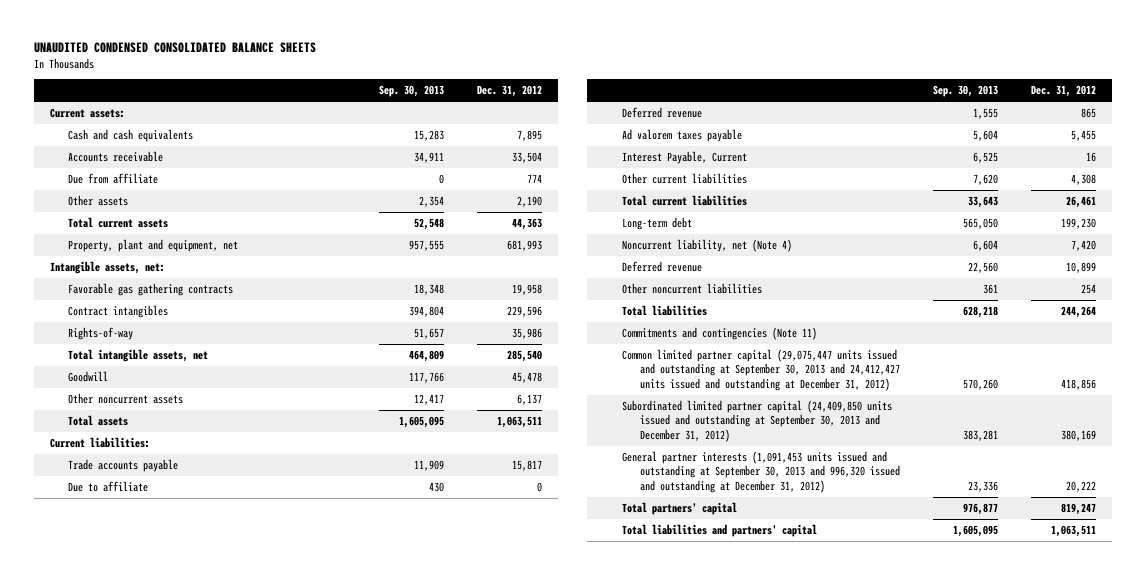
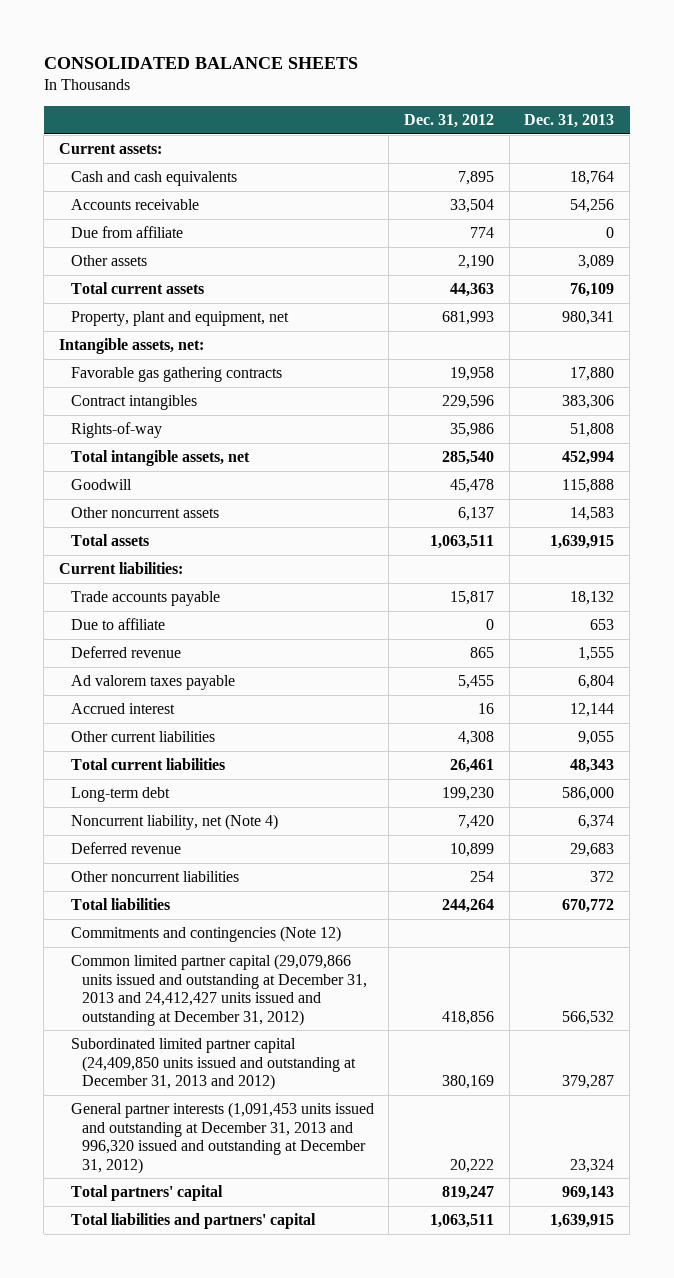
[33,41,316,53] UNAUDITED CONDENSED CONSOLIDATED BALANCE SHEETS -> [43,56,358,69] CONSOLIDATED BALANCE SHEETS
[379,85,445,98] Sep. 30, 2013 -> none
none -> [524,113,615,128] Dec. 31, 2013
[622,151,748,165] Interest Payable, Current -> [70,703,175,715] Accrued interest
[622,327,818,341] Commitments and contingencies (Note 11) -> [70,926,341,943] Commitments and contingencies (Note 12)
[622,349,901,391] Common limited partner capital (29,075,447 units issued and outstanding at September 30, 2013 and 24,412,427 units issued and outstanding at December 31, 2012) -> [70,954,368,1026] Common limited partner capital (29,079,866 units issued and outstanding at December 31, 2013 and 24,412,427 units issued and outstanding at December 31, 2012)
[622,400,893,442] Subordinated limited partner capital (24,409,850 units issued and outstanding at September 30, 2013 and December 31, 2012) -> [70,1038,357,1091] Subordinated limited partner capital (24,409,850 units issued and outstanding at December 31, 2013 and 2012)
[622,451,901,493] General partner interests (1,091,453 units issued and outstanding at September 30, 2013 and 996,320 issued and outstanding at December 31, 2012) -> [70,1102,374,1174] General partner interests (1,091,453 units issued and outstanding at December 31, 2013 and 996,320 issued and outstanding at December 31, 2012)

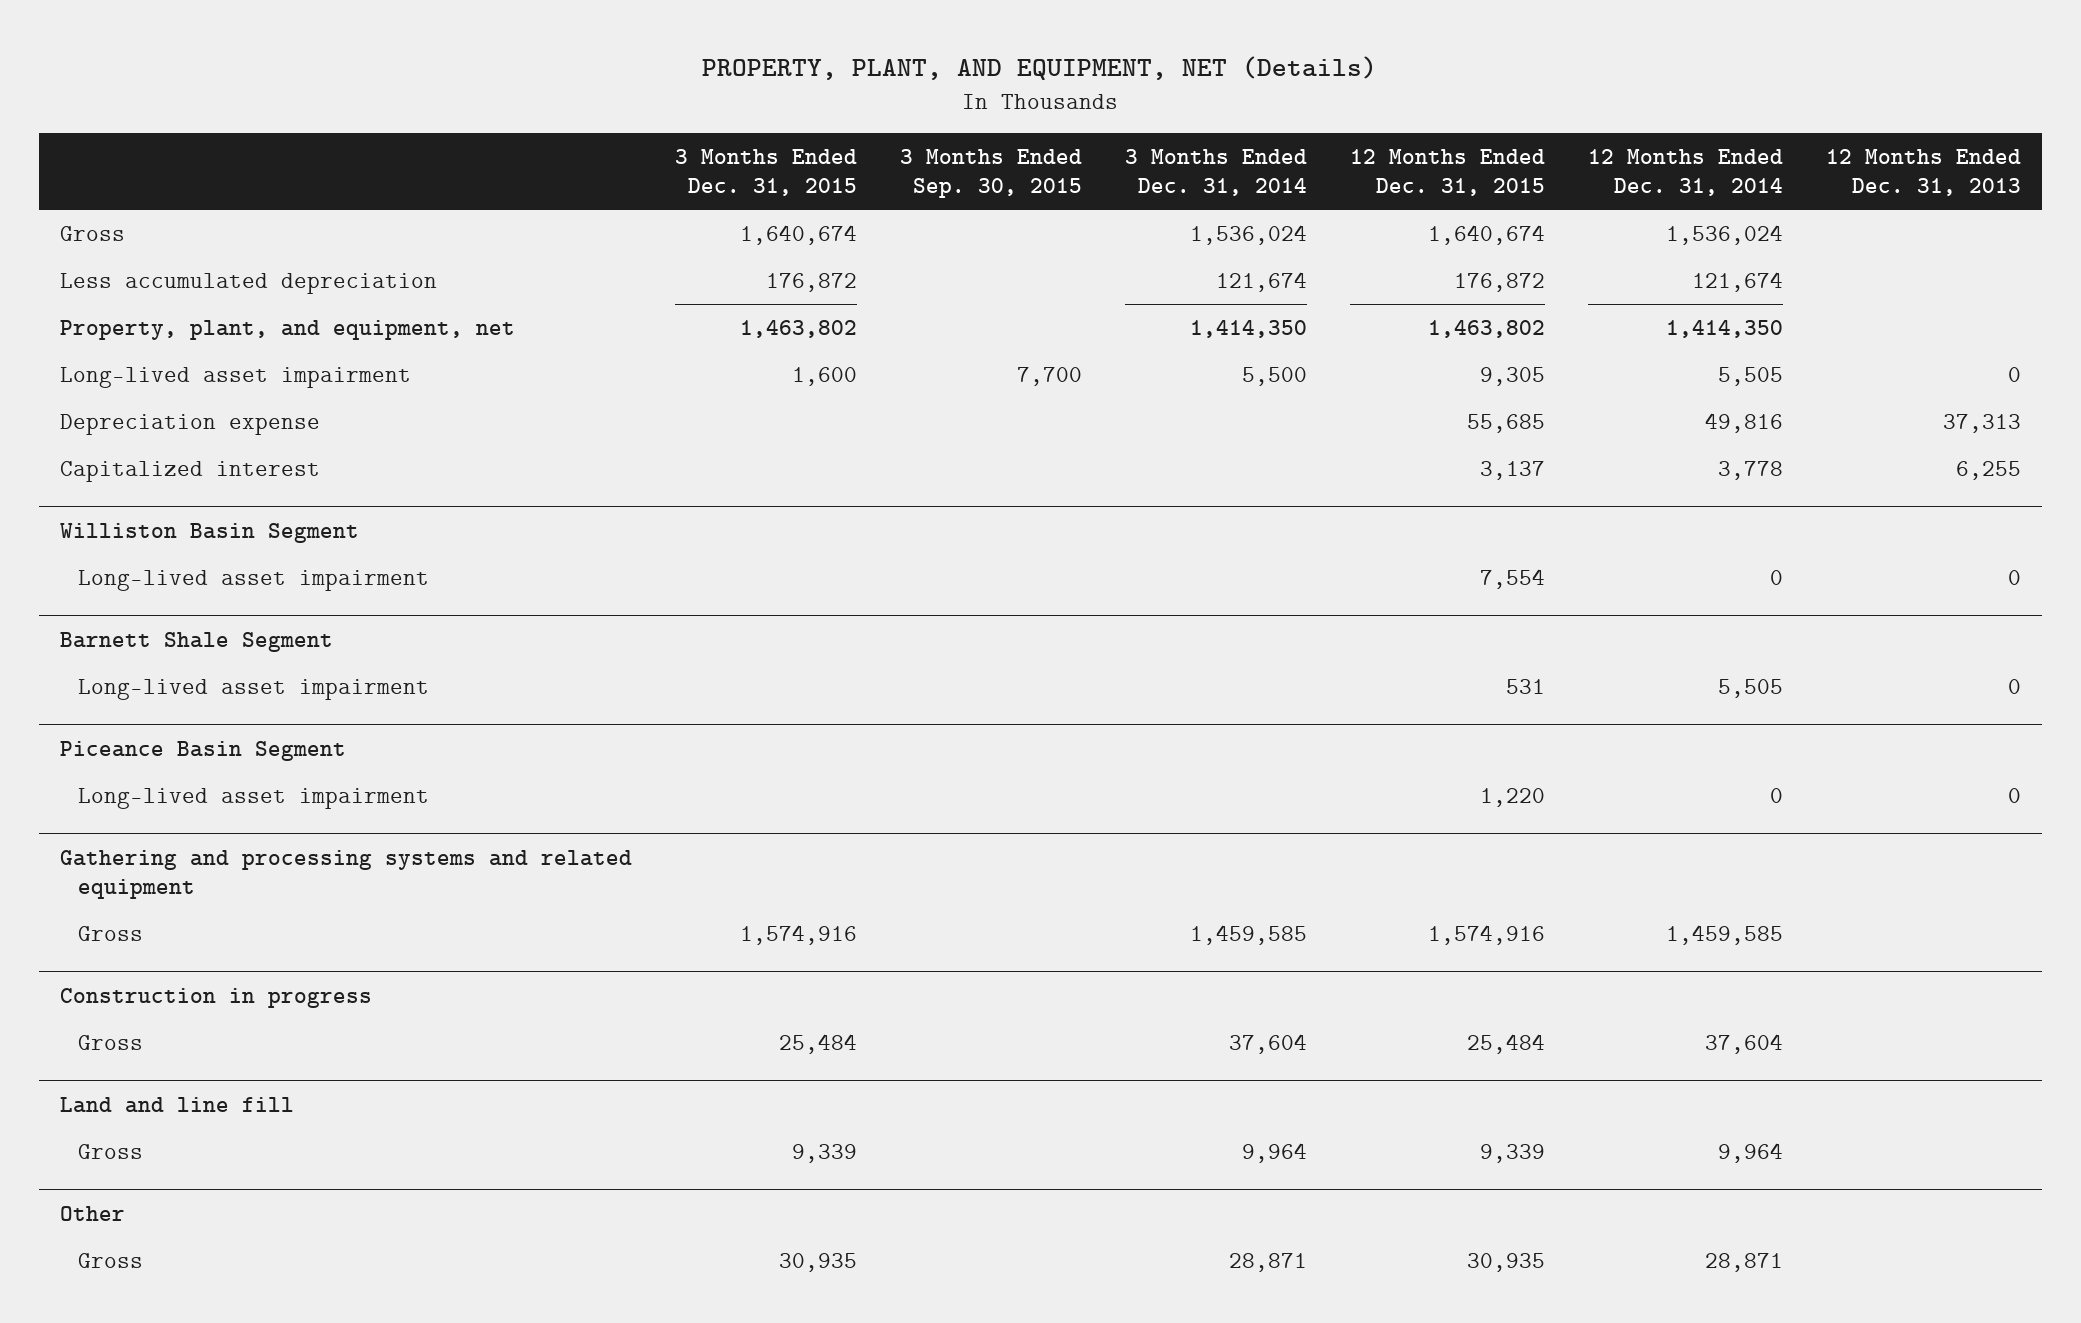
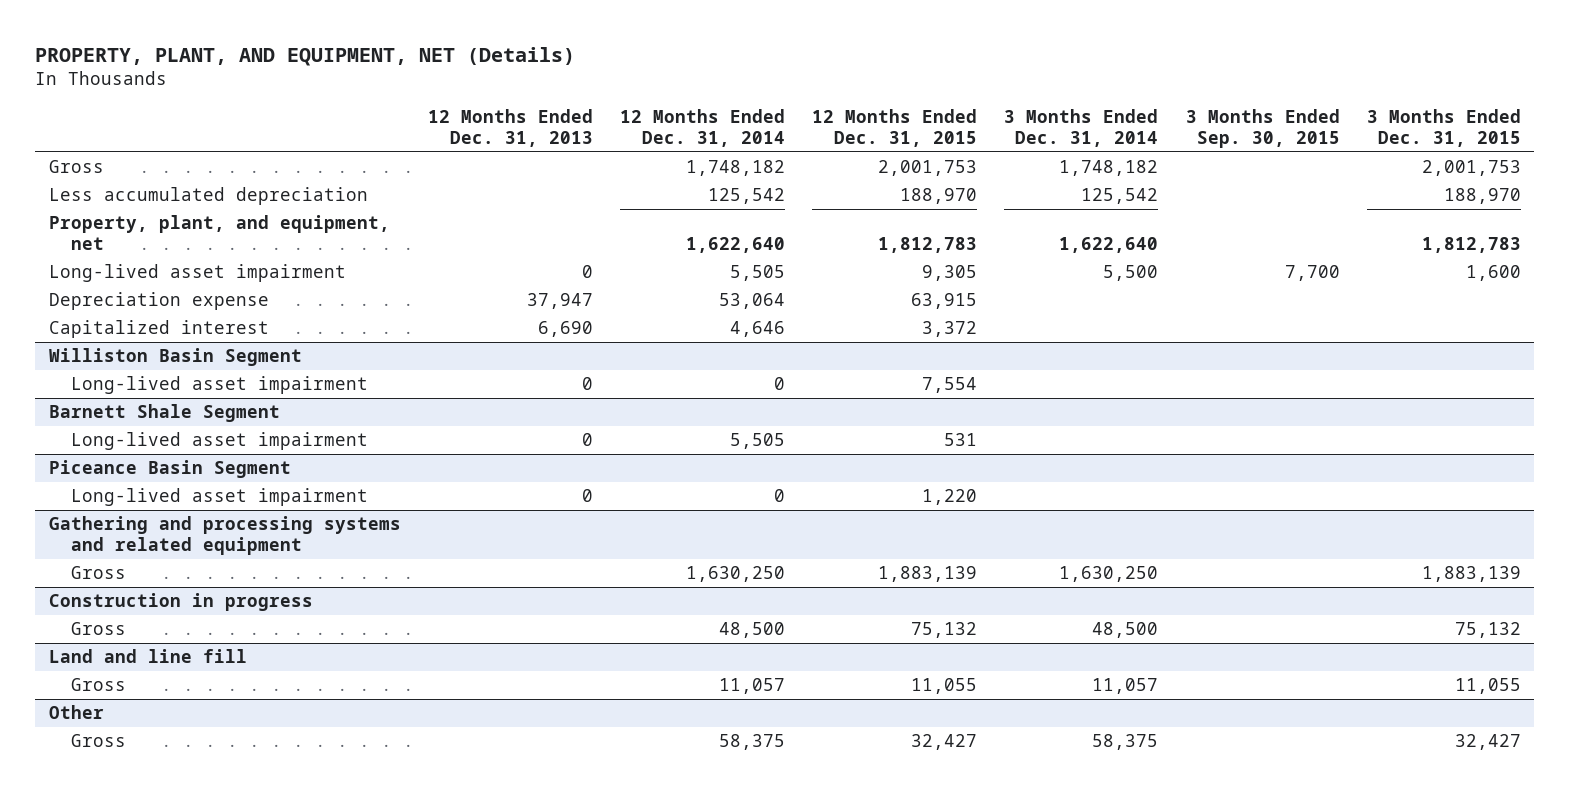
[739,225,857,246] 1,640,674 -> [1421,160,1521,177] 2,001,753
[1189,225,1307,246] 1,536,024 -> [1059,160,1159,177] 1,748,182
[1427,225,1545,246] 1,640,674 -> [878,160,978,177] 2,001,753
[1665,225,1783,246] 1,536,024 -> [685,160,785,177] 1,748,182
[765,273,857,293] 176,872 -> [1443,188,1521,205] 188,970
[1215,272,1307,293] 121,674 -> [1081,188,1159,205] 125,542
[1453,273,1545,293] 176,872 -> [900,188,978,205] 188,970
[1691,272,1783,293] 121,674 -> [707,188,785,205] 125,542
[739,320,857,339] 1,463,802 -> [1421,237,1521,254] 1,812,783
[1189,320,1307,339] 1,414,350 -> [1059,237,1159,254] 1,622,640
[1427,320,1545,339] 1,463,802 -> [878,237,978,254] 1,812,783
[1665,320,1783,339] 1,414,350 -> [685,237,785,254] 1,622,640
[1466,414,1545,434] 55,685 -> [911,293,978,310] 63,915
[1704,413,1783,434] 49,816 -> [718,293,785,310] 53,064
[1942,414,2021,434] 37,313 -> [526,293,593,310] 37,947
[1479,461,1545,481] 3,137 -> [922,321,978,338] 3,372
[1717,461,1783,481] 3,778 -> [729,321,785,338] 4,646
[1955,461,2021,481] 6,255 -> [537,321,593,338] 6,690
[739,925,857,946] 1,574,916 -> [1421,566,1521,583] 1,883,139
[1189,925,1307,946] 1,459,585 -> [1059,566,1159,583] 1,630,250
[1427,925,1545,946] 1,574,916 -> [878,566,978,583] 1,883,139
[1665,925,1783,946] 1,459,585 -> [685,566,785,583] 1,630,250
[778,1034,857,1055] 25,484 -> [1454,622,1521,639] 75,132
[1228,1034,1307,1055] 37,604 -> [1092,622,1159,639] 48,500
[1466,1034,1545,1055] 25,484 -> [911,622,978,639] 75,132
[1704,1034,1783,1055] 37,604 -> [718,622,785,639] 48,500
[791,1144,857,1164] 9,339 -> [1454,678,1521,695] 11,055
[1241,1143,1307,1164] 9,964 -> [1092,678,1159,695] 11,057
[1479,1144,1545,1164] 9,339 -> [911,678,978,695] 11,055
[1717,1143,1783,1164] 9,964 -> [718,678,785,695] 11,057
[778,1253,857,1273] 30,935 -> [1454,734,1521,751] 32,427
[1228,1253,1307,1273] 28,871 -> [1092,734,1159,751] 58,375
[1466,1253,1545,1273] 30,935 -> [911,734,978,751] 32,427
[1704,1253,1783,1273] 28,871 -> [718,734,785,751] 58,375

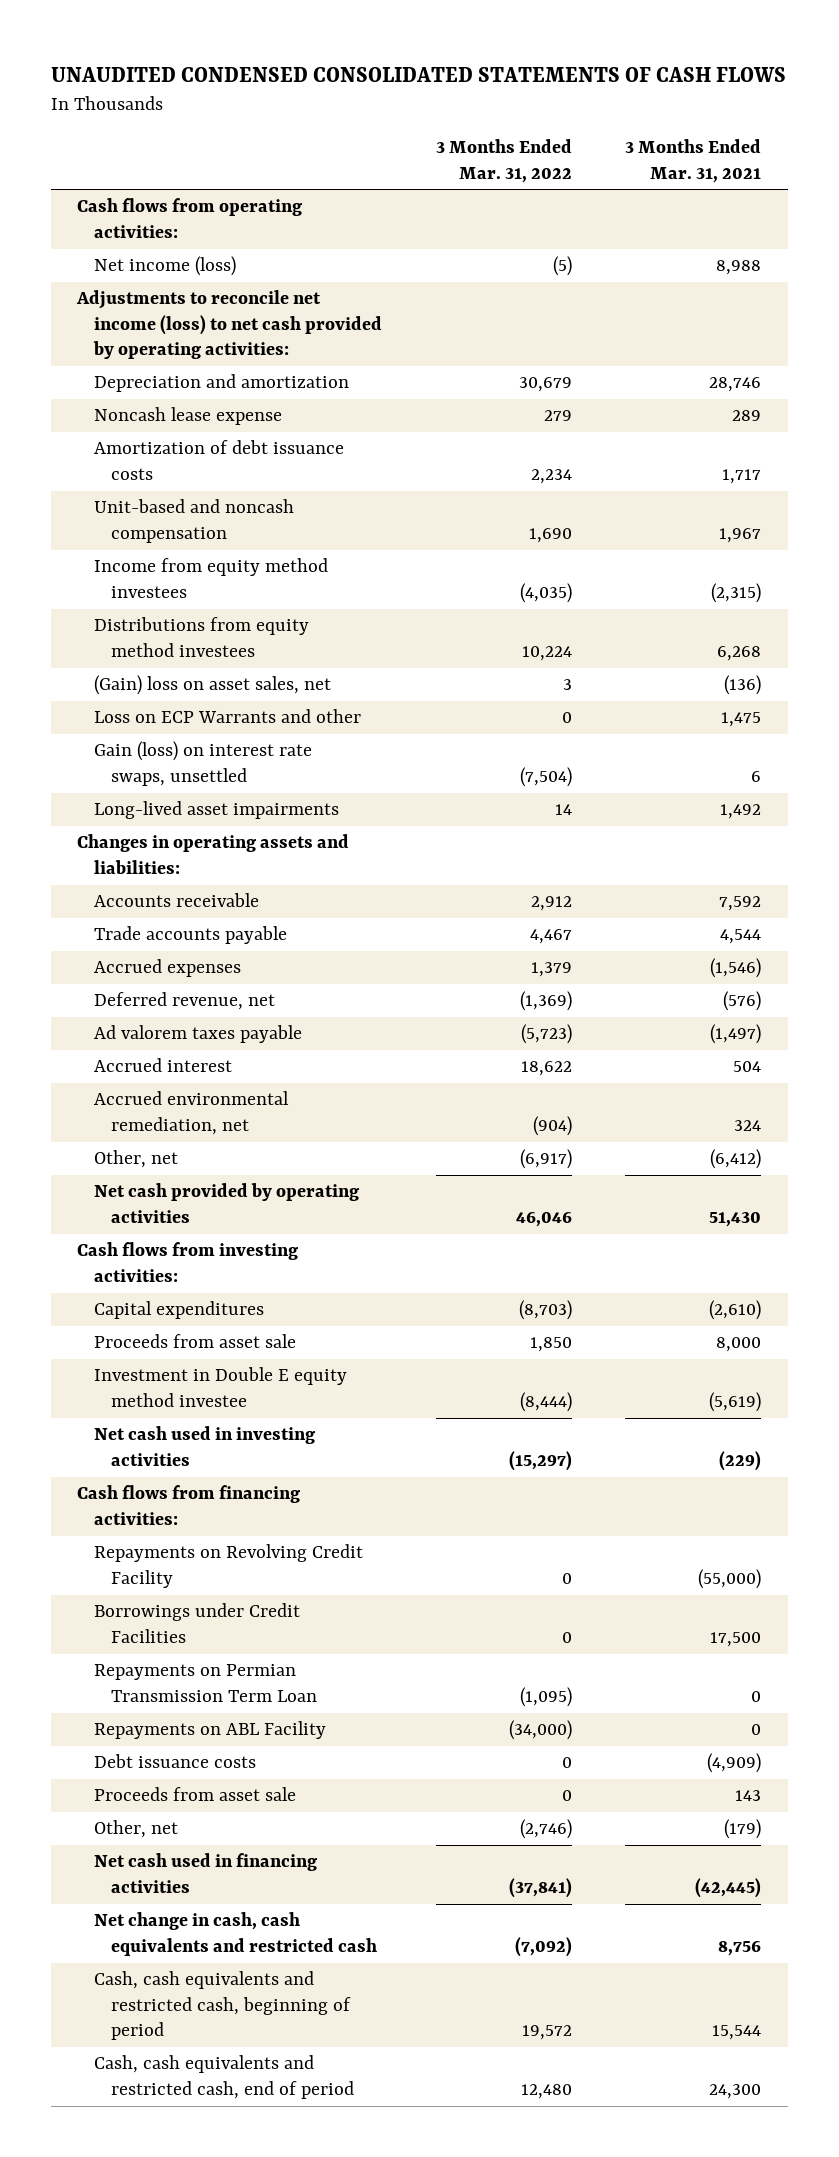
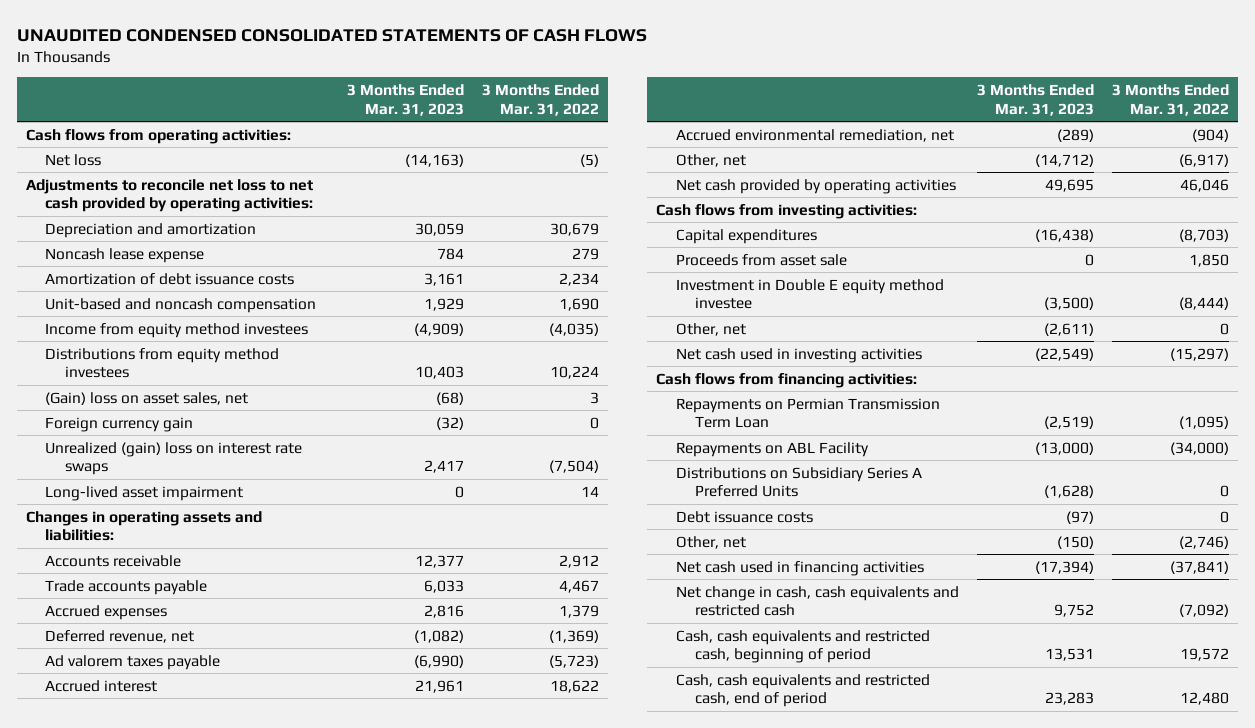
[625,139,762,183] 3 Months Ended Mar. 31, 2021 -> none
none -> [346,84,464,116] 3 Months Ended Mar. 31, 2023
[94,256,237,277] Net income (loss) -> [45,153,102,166] Net loss
[76,290,383,360] Adjustments to reconcile net income (loss) to net cash provided by operating activities: -> [25,178,314,213] Adjustments to reconcile net loss to net cash provided by operating activities:
[94,709,362,724] Loss on ECP Warrants and other -> none
none -> [45,416,194,432] Foreign currency gain
[94,741,313,786] Gain (loss) on interest rate swaps, unsettled -> [45,441,303,476] Unrealized (gain) loss on interest rate swaps
[94,801,340,820] Long-lived asset impairments -> [45,485,244,501] Long-lived asset impairment
none -> [675,322,746,336] Other, net
[94,1544,364,1588] Repayments on Revolving Credit Facility -> none
[94,1603,301,1643] Borrowings under Credit Facilities -> none
none -> [675,466,922,498] Distributions on Subsidiary Series A Preferred Units
[94,1787,297,1802] Proceeds from asset sale -> none

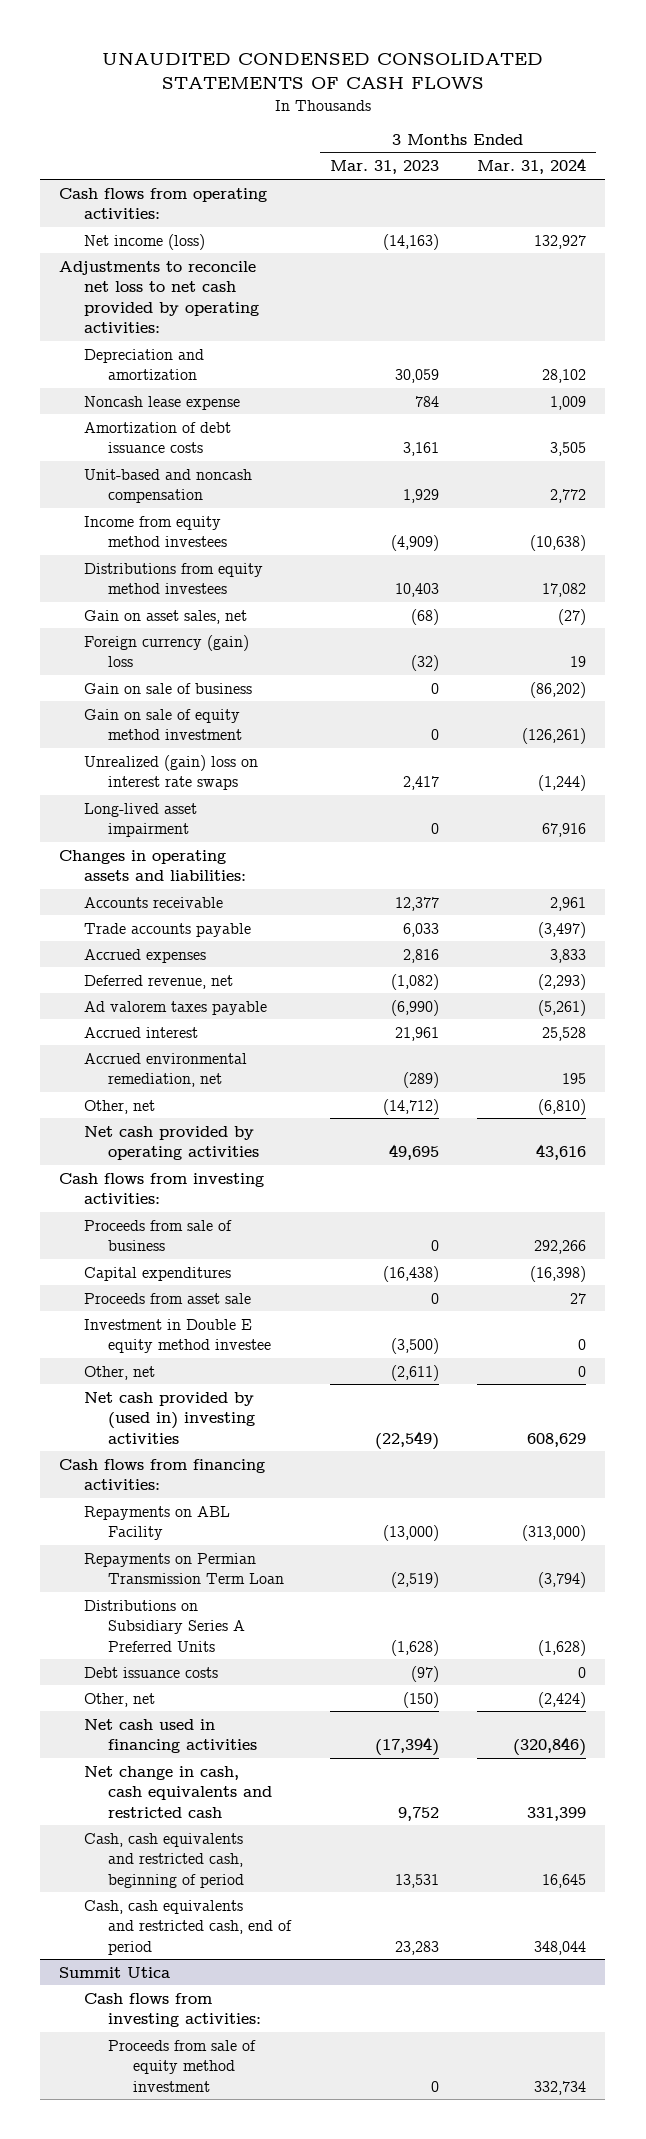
[481,84,599,116] 3 Months Ended Mar. 31, 2022 -> none
none -> [477,158,587,175] Mar. 31, 2024
[45,153,102,166] Net loss -> [83,233,205,250] Net income (loss)
[45,391,249,405] (Gain) loss on asset sales, net -> [83,609,247,624] Gain on asset sales, net
[45,416,194,432] Foreign currency gain -> [83,634,249,668] Foreign currency (gain) loss
none -> [83,682,252,694] Gain on sale of business
none -> [83,708,243,741] Gain on sale of equity method investment
none -> [83,1219,232,1252] Proceeds from sale of business
[675,347,922,363] Net cash used in investing activities -> [83,1391,256,1444] Net cash provided by (used in) investing activities
[675,397,940,429] Repayments on Permian Transmission Term Loan -> [83,1552,285,1585] Repayments on Permian Transmission Term Loan
none -> [59,1966,171,1978] Summit Utica
none -> [83,1992,262,2028] Cash flows from investing activities:
none -> [108,2039,257,2092] Proceeds from sale of equity method investment

